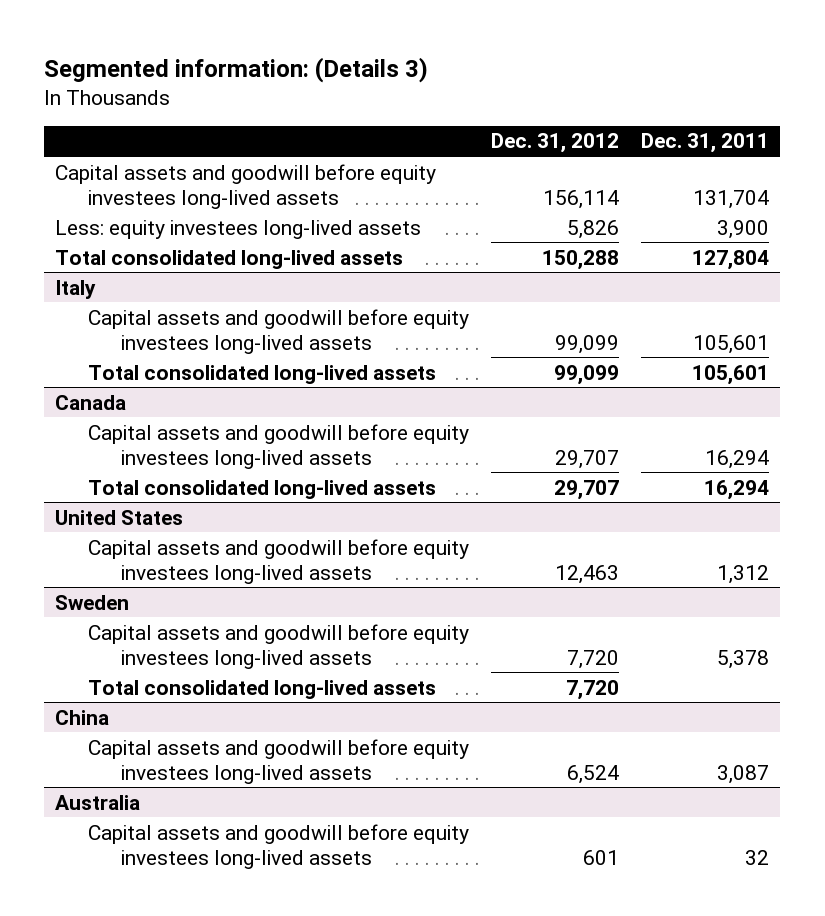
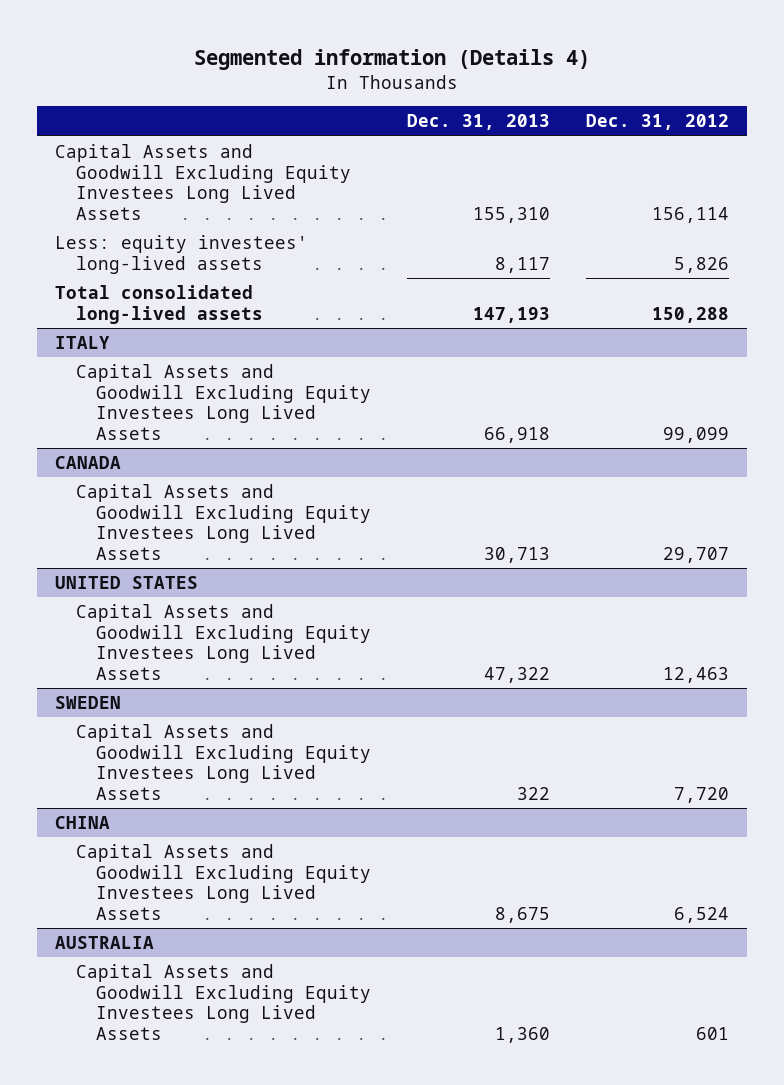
[44,56,429,83] Segmented information: (Details 3) -> [194,48,591,70] Segmented information (Details 4)
[641,133,770,154] Dec. 31, 2011 -> none
none -> [406,114,550,131] Dec. 31, 2013
[55,163,437,209] Capital assets and goodwill before equity investees long-lived assets -> [55,144,351,221] Capital Assets and Goodwill Excluding Equity Investees Long Lived Assets
[55,219,422,239] Less: equity investees long-lived assets -> [55,235,309,274] Less: equity investees' long-lived assets
[88,364,437,384] Total consolidated long-lived assets -> none
[88,479,437,499] Total consolidated long-lived assets -> none
[88,679,437,699] Total consolidated long-lived assets -> none
[55,279,97,299] Italy -> [55,336,111,350] ITALY
[88,308,470,354] Capital assets and goodwill before equity investees long-lived assets -> [75,364,371,441] Capital Assets and Goodwill Excluding Equity Investees Long Lived Assets
[55,394,127,410] Canada -> [55,456,122,470] CANADA
[88,423,470,469] Capital assets and goodwill before equity investees long-lived assets -> [75,484,371,561] Capital Assets and Goodwill Excluding Equity Investees Long Lived Assets
[55,509,184,525] United States -> [55,576,199,590] UNITED STATES
[88,538,470,584] Capital assets and goodwill before equity investees long-lived assets -> [75,604,371,681] Capital Assets and Goodwill Excluding Equity Investees Long Lived Assets
[55,594,130,610] Sweden -> [55,696,122,710] SWEDEN
[88,623,470,669] Capital assets and goodwill before equity investees long-lived assets -> [75,724,371,801] Capital Assets and Goodwill Excluding Equity Investees Long Lived Assets
[55,709,110,725] China -> [55,816,111,830] CHINA
[88,738,470,784] Capital assets and goodwill before equity investees long-lived assets -> [75,844,371,921] Capital Assets and Goodwill Excluding Equity Investees Long Lived Assets
[55,794,141,810] Australia -> [55,936,155,950] AUSTRALIA
[88,823,470,869] Capital assets and goodwill before equity investees long-lived assets -> [75,964,371,1041] Capital Assets and Goodwill Excluding Equity Investees Long Lived Assets

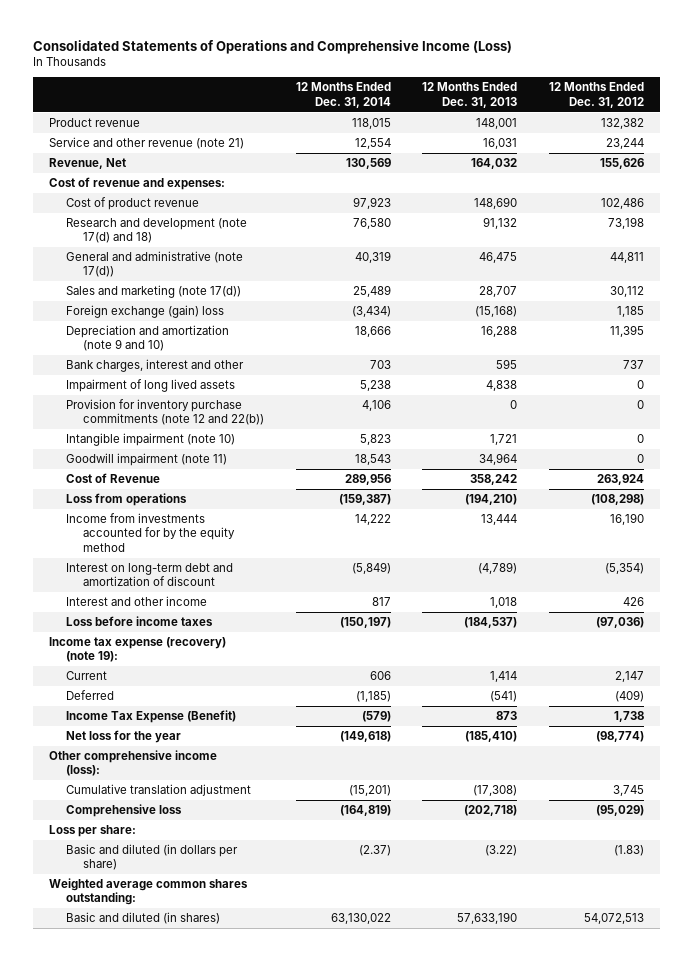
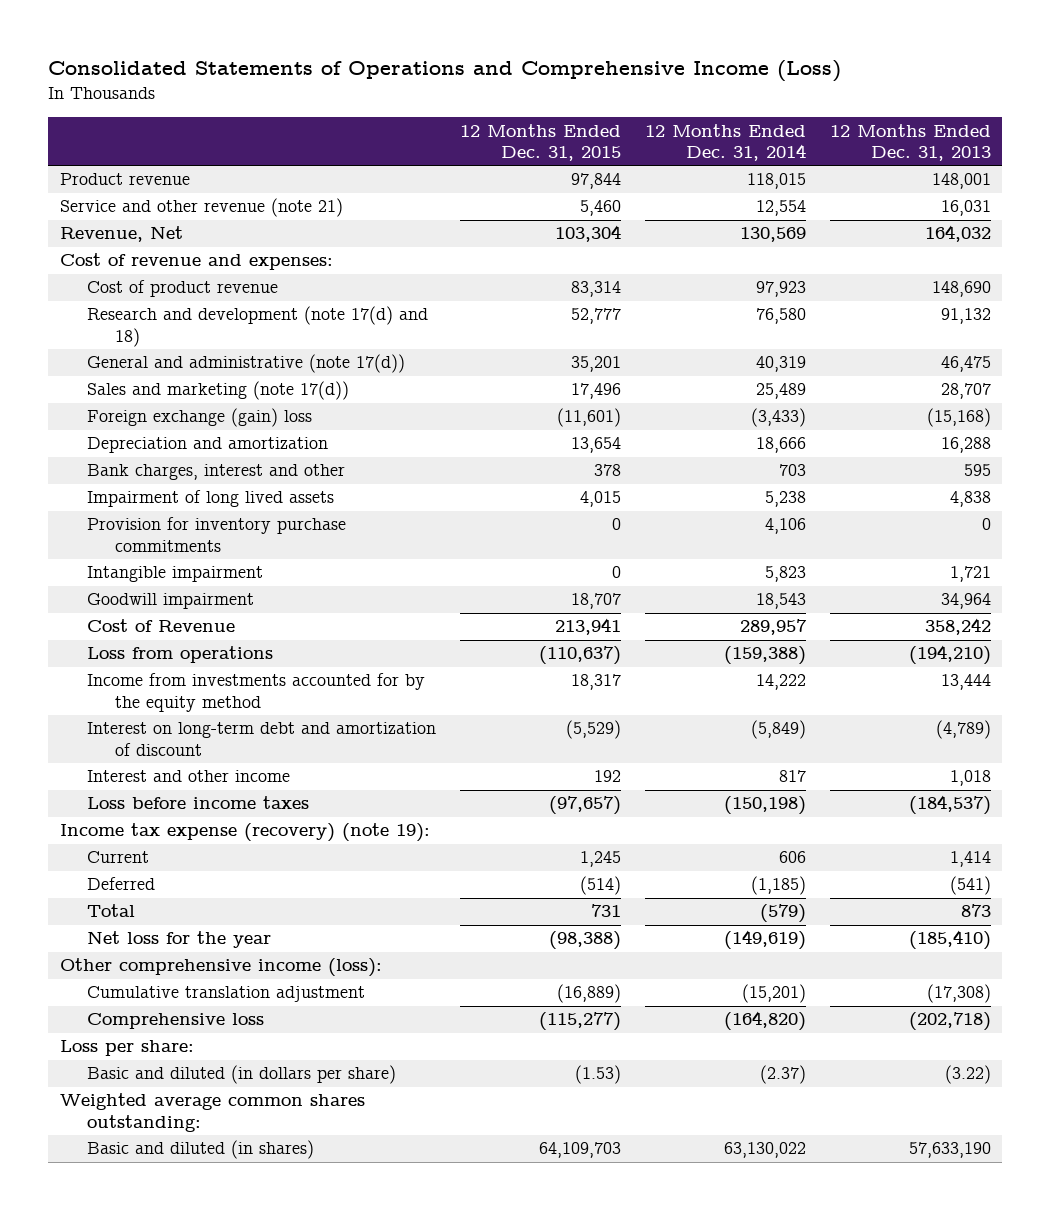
[549,82,645,108] 12 Months Ended Dec. 31, 2012 -> none
none -> [460,123,622,162] 12 Months Ended Dec. 31, 2015
[351,306,391,318] (3,434) -> [750,408,806,428] (3,433)
[65,325,229,352] Depreciation and amortization (note 9 and 10) -> [87,437,329,454] Depreciation and amortization
[65,399,264,426] Provision for inventory purchase commitments (note 12 and 22(b)) -> [87,517,347,553] Provision for inventory purchase commitments
[65,433,235,447] Intangible impairment (note 10) -> [87,566,264,583] Intangible impairment
[65,453,227,467] Goodwill impairment (note 11) -> [87,593,255,610] Goodwill impairment
[344,474,391,486] 289,956 -> [739,619,807,636] 289,957
[338,494,391,506] (159,387) -> [723,646,806,666] (159,388)
[339,617,391,629] (150,197) -> [723,796,806,816] (150,198)
[65,710,236,724] Income Tax Expense (Benefit) -> [87,904,136,918] Total
[339,731,391,743] (149,618) -> [723,930,806,951] (149,619)
[339,805,391,817] (164,819) -> [723,1011,806,1032] (164,820)

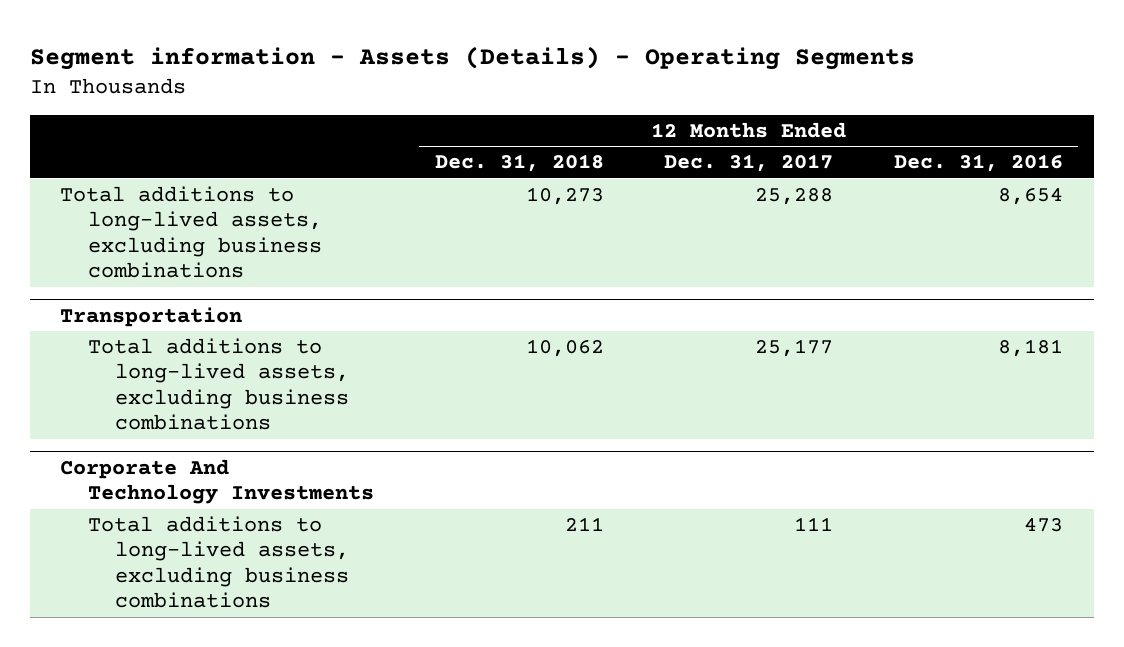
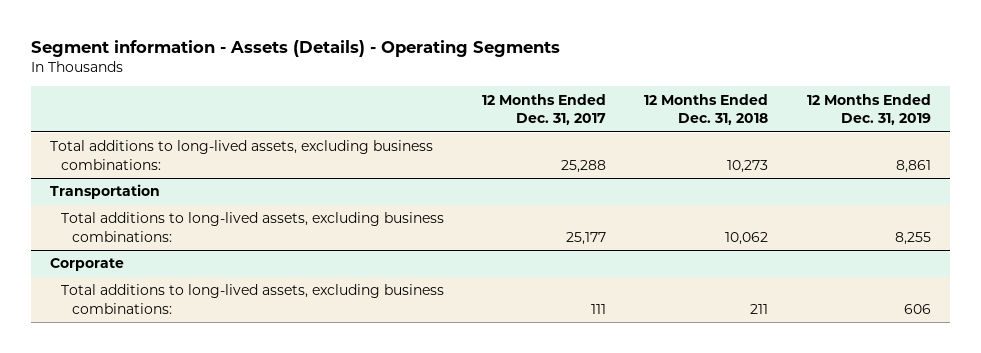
[894,154,1064,173] Dec. 31, 2016 -> none
none -> [806,93,931,126] 12 Months Ended Dec. 31, 2019
[60,185,322,279] Total additions to long-lived assets, excluding business combinations -> [49,140,433,170] Total additions to long-lived assets, excluding business combinations:
[87,337,350,431] Total additions to long-lived assets, excluding business combinations -> [60,212,444,242] Total additions to long-lived assets, excluding business combinations:
[60,458,374,505] Corporate And Technology Investments -> [49,258,124,272] Corporate
[87,515,350,609] Total additions to long-lived assets, excluding business combinations -> [60,284,444,314] Total additions to long-lived assets, excluding business combinations:

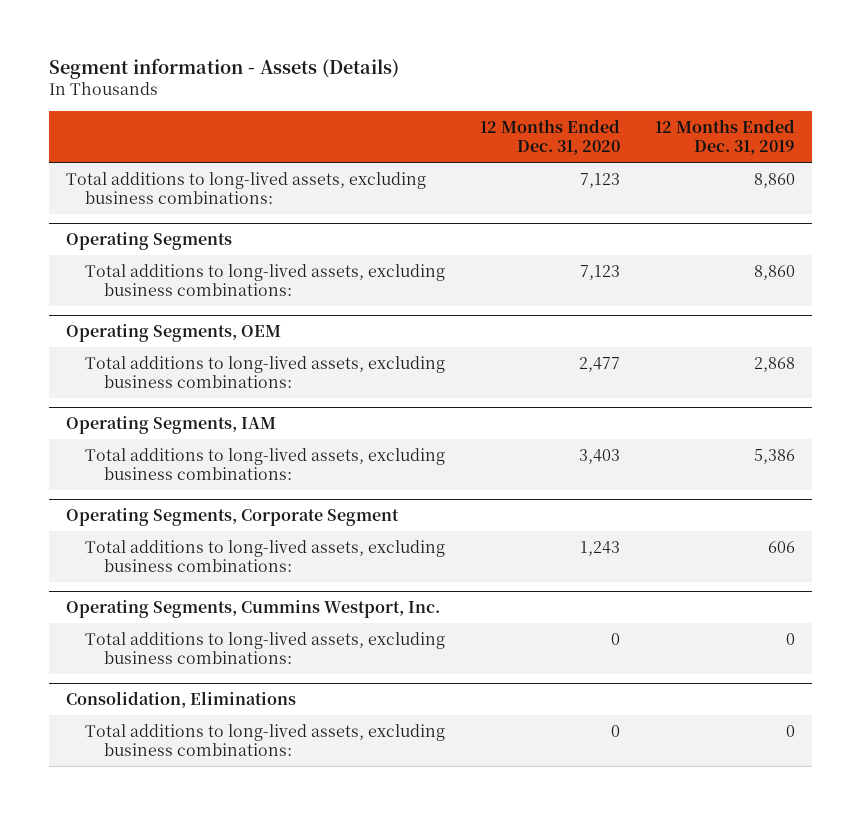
[30,39,560,57] Segment information - Assets (Details) - Operating Segments -> [49,57,400,79] Segment information - Assets (Details)
[482,93,607,126] 12 Months Ended Dec. 31, 2017 -> none
[644,93,769,126] 12 Months Ended Dec. 31, 2018 -> none
none -> [480,118,621,156] 12 Months Ended Dec. 31, 2020
[49,258,124,272] Corporate -> none
[895,159,931,173] 8,861 -> [753,172,795,188] 8,860
[49,184,160,200] Transportation -> [66,232,233,251] Operating Segments
[894,231,931,245] 8,255 -> [753,264,795,280] 8,860
none -> [66,324,282,343] Operating Segments, OEM
none -> [85,355,446,388] Total additions to long-lived assets, excluding business combinations:
none -> [66,416,277,435] Operating Segments, IAM
none -> [85,447,446,480] Total additions to long-lived assets, excluding business combinations:
none -> [66,508,400,527] Operating Segments, Corporate Segment
none -> [66,600,441,619] Operating Segments, Cummins Westport, Inc.
none -> [85,631,446,664] Total additions to long-lived assets, excluding business combinations:
none -> [66,691,297,709] Consolidation, Eliminations
none -> [85,723,446,756] Total additions to long-lived assets, excluding business combinations:

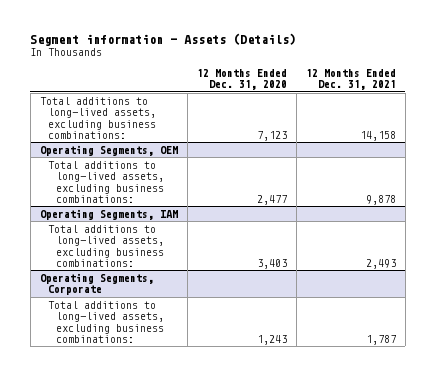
[654,118,795,156] 12 Months Ended Dec. 31, 2019 -> none
none -> [305,68,396,91] 12 Months Ended Dec. 31, 2021
[66,232,233,251] Operating Segments -> none
[85,263,446,296] Total additions to long-lived assets, excluding business combinations: -> none
[66,508,400,527] Operating Segments, Corporate Segment -> [39,272,154,296] Operating Segments, Corporate
[66,600,441,619] Operating Segments, Cummins Westport, Inc. -> none
[85,631,446,664] Total additions to long-lived assets, excluding business combinations: -> none
[66,691,297,709] Consolidation, Eliminations -> none
[85,723,446,756] Total additions to long-lived assets, excluding business combinations: -> none

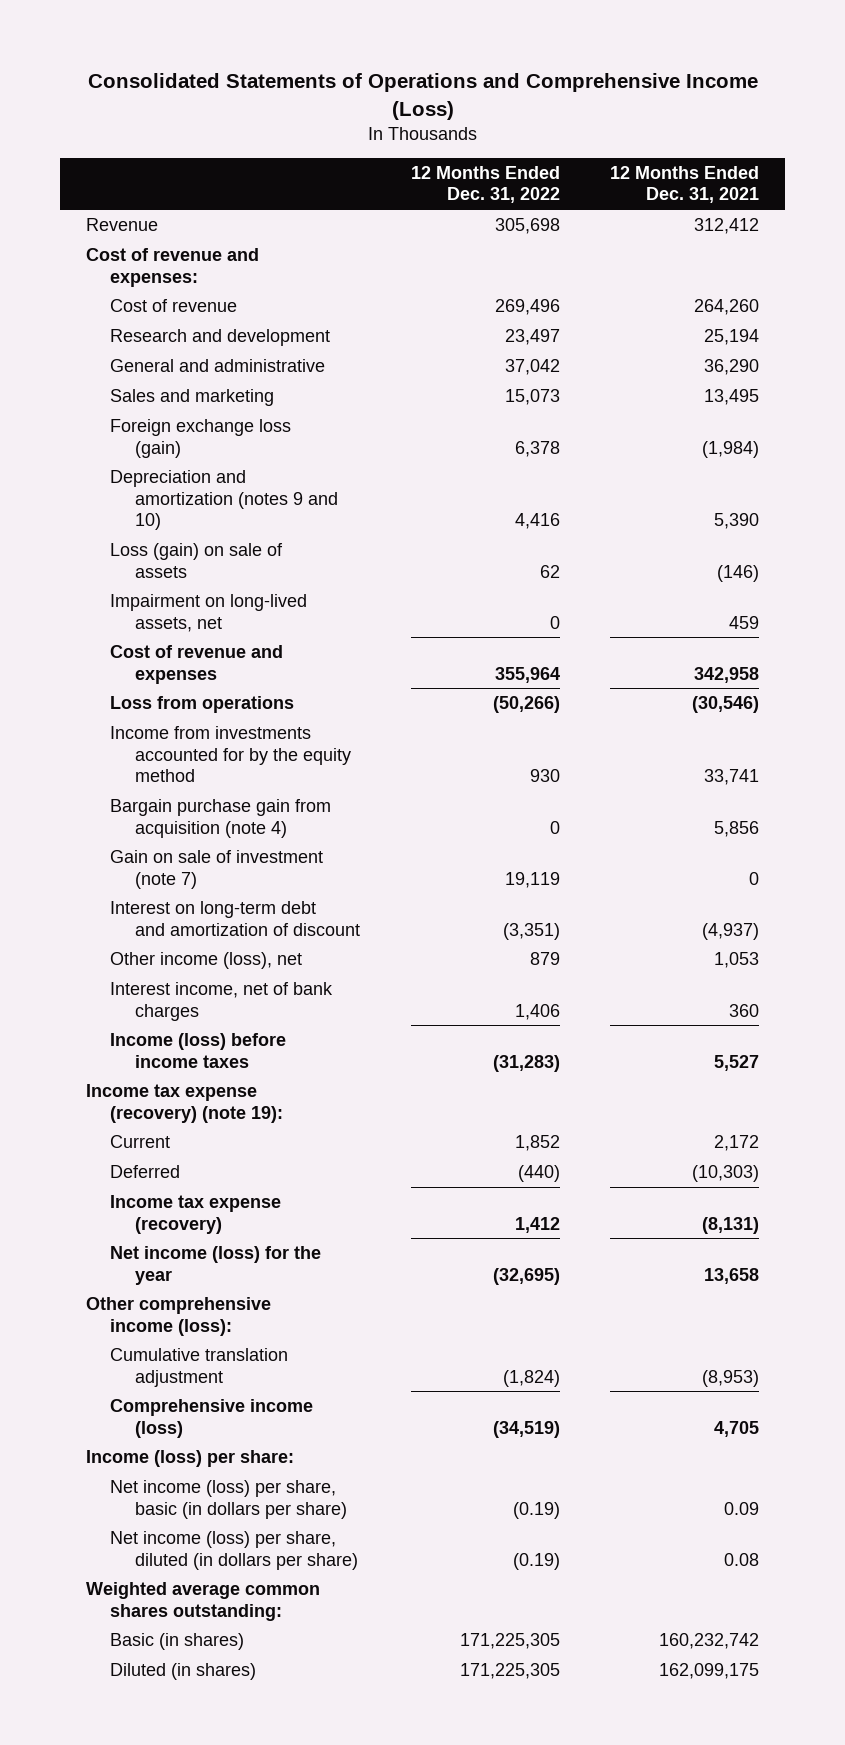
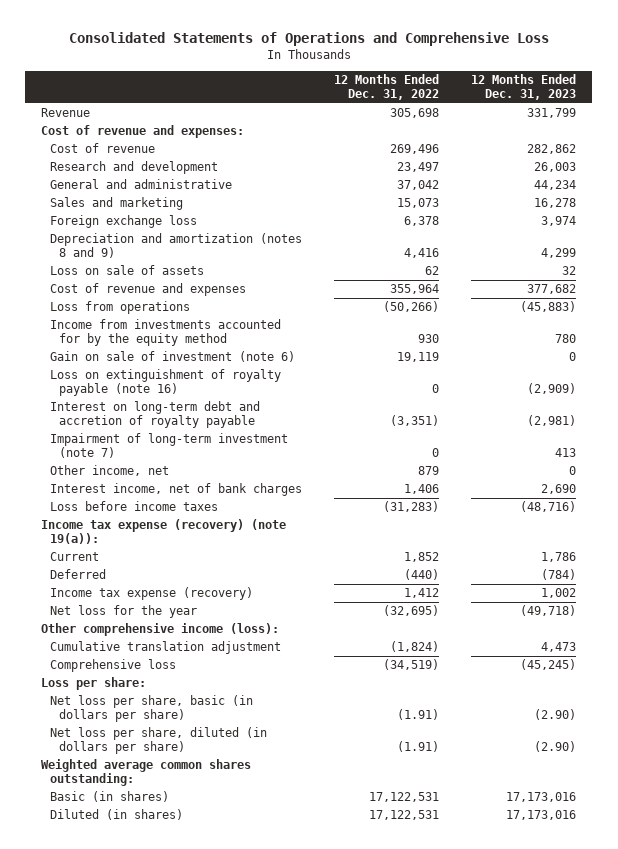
[87,73,758,120] Consolidated Statements of Operations and Comprehensive Income (Loss) -> [68,32,549,47] Consolidated Statements of Operations and Comprehensive Loss
[610,165,760,204] 12 Months Ended Dec. 31, 2021 -> none
none -> [471,73,577,101] 12 Months Ended Dec. 31, 2023
[110,594,308,632] Impairment on long-lived assets, net -> none
[110,419,292,458] Foreign exchange loss (gain) -> [50,215,198,229] Foreign exchange loss
[110,470,339,530] Depreciation and amortization (notes 9 and 10) -> [50,233,303,259] Depreciation and amortization (notes 8 and 9)
[110,543,284,578] Loss (gain) on sale of assets -> [50,265,205,276] Loss on sale of assets
[110,799,332,838] Bargain purchase gain from acquisition (note 4) -> none
[110,850,324,889] Gain on sale of investment (note 7) -> [50,351,296,363] Gain on sale of investment (note 6)
none -> [50,369,282,397] Loss on extinguishment of royalty payable (note 16)
[110,901,361,936] Interest on long-term debt and amortization of discount -> [50,401,261,429] Interest on long-term debt and accretion of royalty payable
none -> [50,433,289,459] Impairment of long-term investment (note 7)
[110,952,303,970] Other income (loss), net -> [50,465,170,477] Other income, net
[110,1033,287,1068] Income (loss) before income taxes -> [50,501,219,512] Loss before income taxes
[85,1084,284,1123] Income tax expense (recovery) (note 19): -> [41,519,287,545] Income tax expense (recovery) (note 19(a)):
[110,1246,322,1285] Net income (loss) for the year -> [50,605,198,619] Net loss for the year
[110,1399,314,1438] Comprehensive income (loss) -> [50,659,177,673] Comprehensive loss
[85,1450,294,1468] Income (loss) per share: -> [41,677,147,691] Loss per share:
[110,1480,348,1519] Net income (loss) per share, basic (in dollars per share) -> [50,695,254,723] Net loss per share, basic (in dollars per share)
[512,1501,560,1519] (0.19) -> [397,709,440,721] (1.91)
[110,1531,359,1570] Net income (loss) per share, diluted (in dollars per share) -> [50,727,268,755] Net loss per share, diluted (in dollars per share)
[512,1552,560,1570] (0.19) -> [397,741,440,753] (1.91)
[459,1633,560,1650] 171,225,305 -> [369,792,440,803] 17,122,531
[459,1663,560,1680] 171,225,305 -> [369,810,440,821] 17,122,531

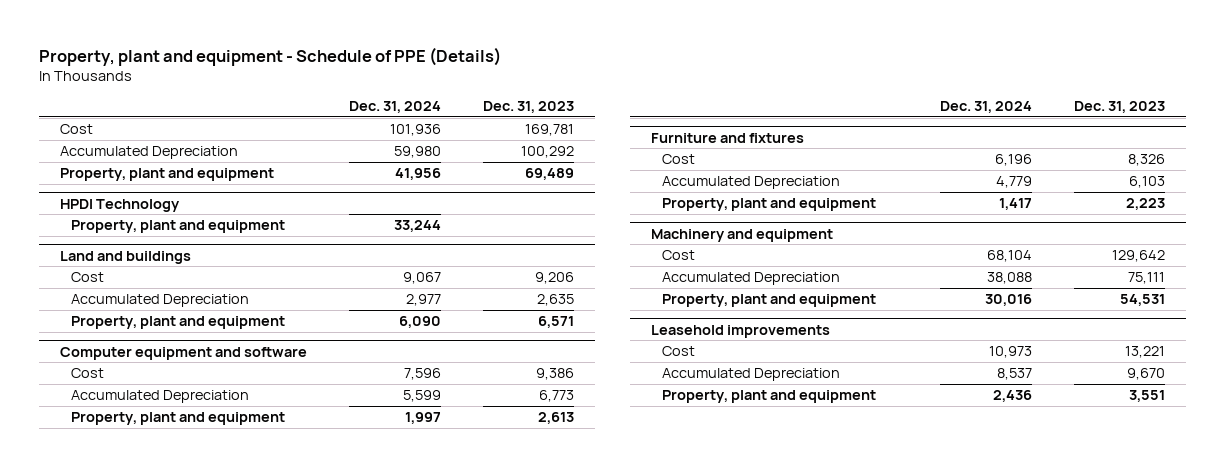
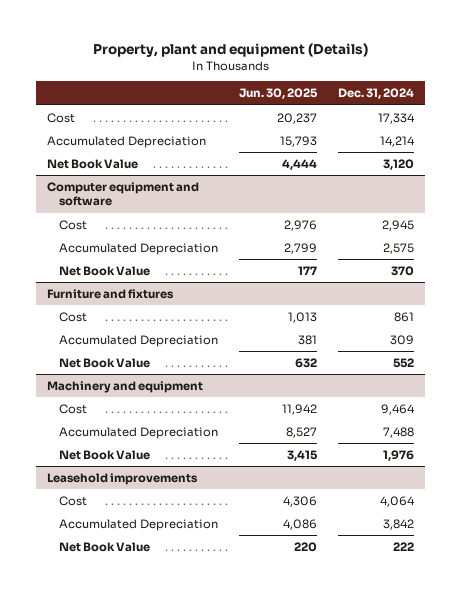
[39,46,502,66] Property, plant and equipment - Schedule of PPE (Details) -> [92,43,368,58] Property, plant and equipment (Details)
[482,101,574,114] Dec. 31, 2023 -> none
none -> [239,88,319,100] Jun. 30, 2025
[60,168,275,182] Property, plant and equipment -> none
[60,198,181,212] HPDI Technology -> none
[70,220,285,234] Property, plant and equipment -> none
[60,250,192,264] Land and buildings -> none
[70,272,104,283] Cost -> none
[70,294,249,308] Accumulated Depreciation -> none
[70,316,285,330] Property, plant and equipment -> none
[389,124,441,137] 101,936 -> [378,112,416,124] 17,334
[393,146,441,159] 59,980 -> [380,135,416,147] 14,214
none -> [47,158,139,169] Net Book Value
[70,412,285,426] Property, plant and equipment -> none
[403,368,441,381] 7,596 -> [382,219,415,231] 2,945
[402,390,441,403] 5,599 -> [383,242,415,254] 2,575
none -> [58,265,150,276] Net Book Value
[661,198,876,212] Property, plant and equipment -> none
[994,154,1032,167] 6,196 -> [394,311,415,322] 861
[995,176,1032,189] 4,779 -> [390,334,415,345] 309
none -> [58,357,150,368] Net Book Value
[661,294,876,308] Property, plant and equipment -> none
[986,250,1032,263] 68,104 -> [381,403,416,415] 9,464
[986,272,1032,285] 38,088 -> [383,426,415,438] 7,488
none -> [58,449,150,460] Net Book Value
[661,390,876,404] Property, plant and equipment -> none
[988,346,1032,359] 10,973 -> [380,495,416,507] 4,064
[996,368,1032,381] 8,537 -> [383,518,415,530] 3,842
none -> [58,541,150,552] Net Book Value

